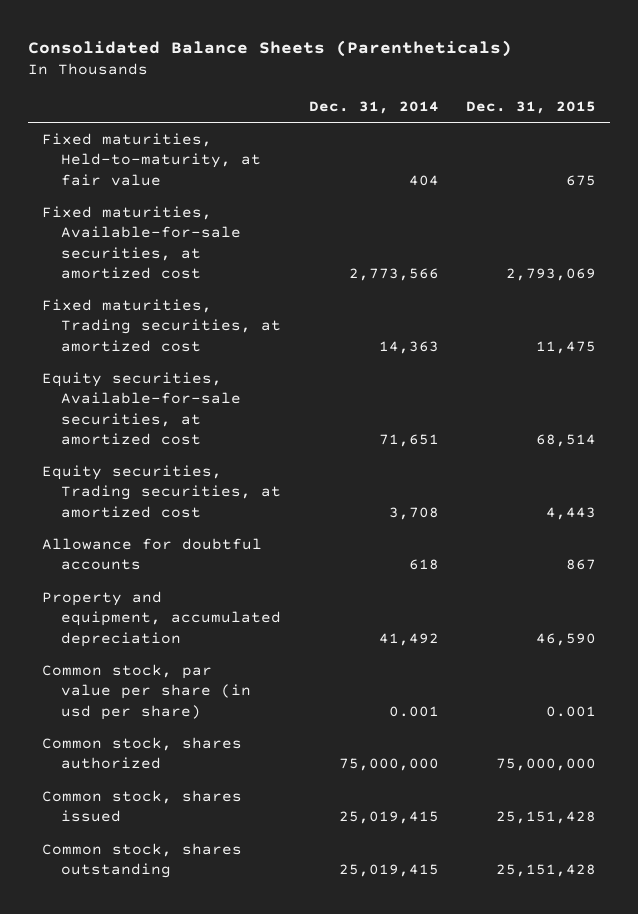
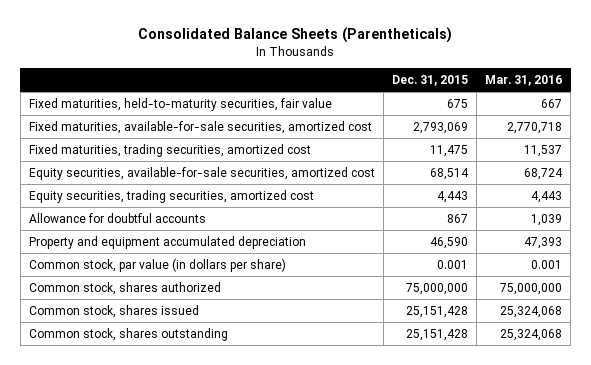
[308,100,439,114] Dec. 31, 2014 -> none
none -> [484,74,562,86] Mar. 31, 2016
[41,132,262,186] Fixed maturities, Held-to-maturity, at fair value -> [28,97,332,111] Fixed maturities, held-to-maturity securities, fair value
[41,205,242,279] Fixed maturities, Available-for-sale securities, at amortized cost -> [28,120,372,134] Fixed maturities, available-for-sale securities, amortized cost
[41,298,282,352] Fixed maturities, Trading securities, at amortized cost -> [28,143,311,157] Fixed maturities, trading securities, amortized cost
[41,371,242,445] Equity securities, Available-for-sale securities, at amortized cost -> [28,166,375,180] Equity securities, available-for-sale securities, amortized cost
[41,464,282,518] Equity securities, Trading securities, at amortized cost -> [28,189,314,203] Equity securities, trading securities, amortized cost
[41,590,282,647] Property and equipment, accumulated depreciation -> [28,235,306,249] Property and equipment accumulated depreciation
[41,663,252,720] Common stock, par value per share (in usd per share) -> [28,257,286,272] Common stock, par value (in dollars per share)

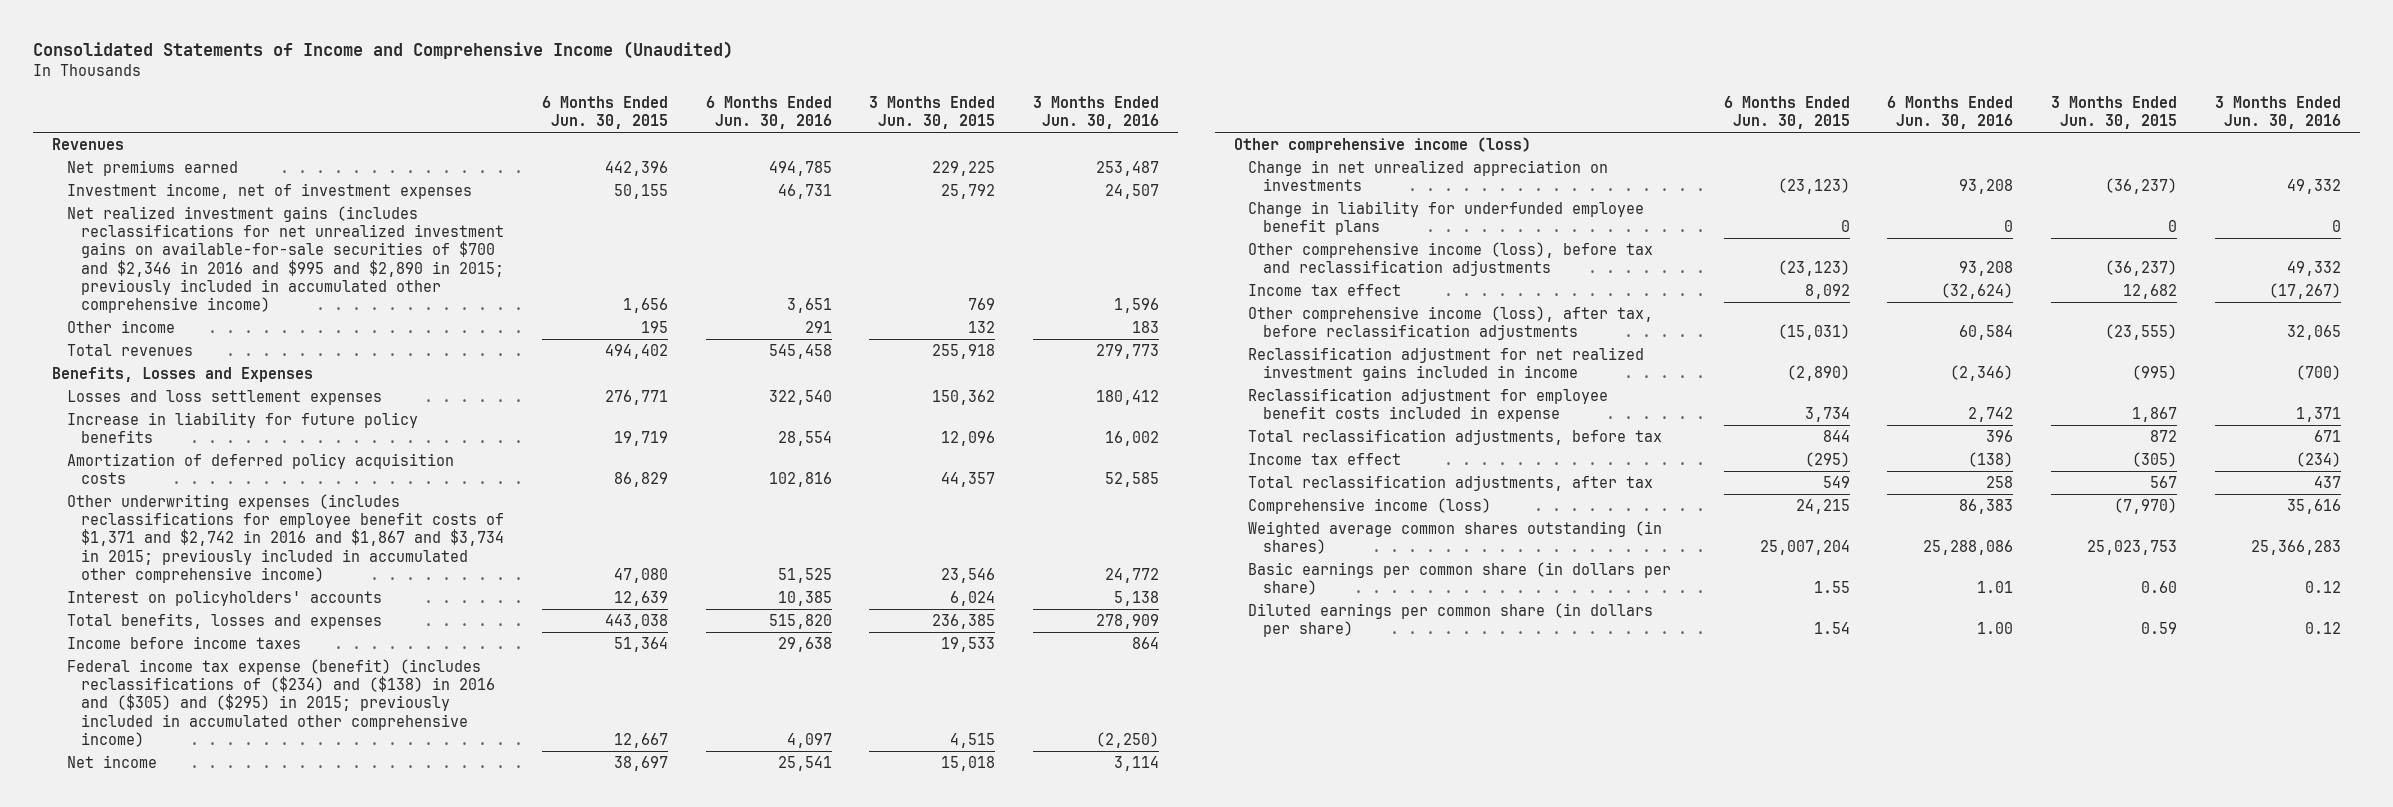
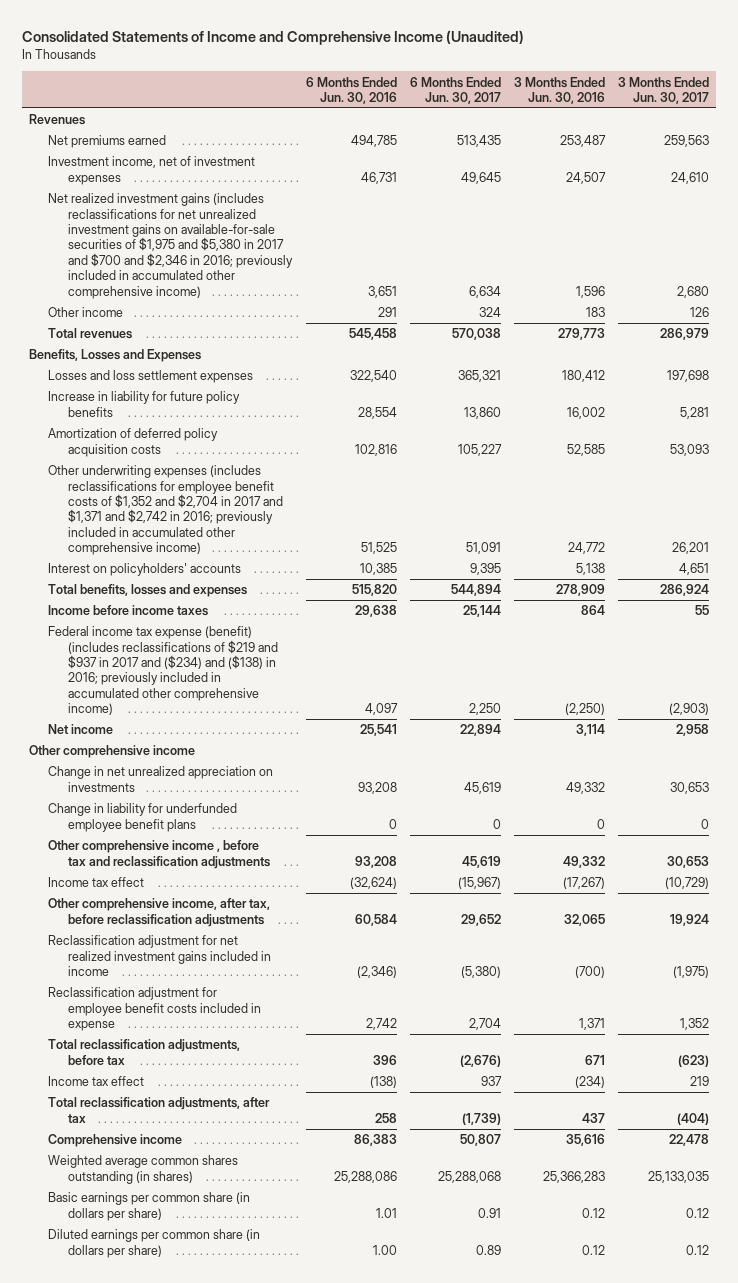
[542,95,669,130] 6 Months Ended Jun. 30, 2015 -> none
[869,95,996,130] 3 Months Ended Jun. 30, 2015 -> none
none -> [409,76,501,104] 6 Months Ended Jun. 30, 2017
none -> [618,76,710,104] 3 Months Ended Jun. 30, 2017
[66,205,505,314] Net realized investment gains (includes reclassifications for net unrealized investment gains on available-for-sale securities of $700 and $2,346 in 2016 and $995 and $2,890 in 2015; previously included in accumulated other comprehensive income) -> [48,193,294,299] Net realized investment gains (includes reclassifications for net unrealized investment gains on available-for-sale securities of $1,975 and $5,380 in 2017 and $700 and $2,346 in 2016; previously included in accumulated other comprehensive income)
[66,493,505,584] Other underwriting expenses (includes reclassifications for employee benefit costs of $1,371 and $2,742 in 2016 and $1,867 and $3,734 in 2015; previously included in accumulated other comprehensive income) -> [48,465,284,556] Other underwriting expenses (includes reclassifications for employee benefit costs of $1,352 and $2,704 in 2017 and $1,371 and $2,742 in 2016; previously included in accumulated other comprehensive income)
[66,658,496,748] Federal income tax expense (benefit) (includes reclassifications of ($234) and ($138) in 2016 and ($305) and ($295) in 2015; previously included in accumulated other comprehensive income) -> [48,626,279,716] Federal income tax expense (benefit) (includes reclassifications of $219 and $937 in 2017 and ($234) and ($138) in 2016; previously included in accumulated other comprehensive income)
[1233,136,1531,153] Other comprehensive income (loss) -> [28,745,195,759] Other comprehensive income
[1248,241,1654,277] Other comprehensive income (loss), before tax and reclassification adjustments -> [48,840,271,869] Other comprehensive income , before tax and reclassification adjustments
[1248,305,1654,341] Other comprehensive income (loss), after tax, before reclassification adjustments -> [48,898,271,927] Other comprehensive income, after tax, before reclassification adjustments
[1248,497,1492,514] Comprehensive income (loss) -> [48,1134,183,1148] Comprehensive income

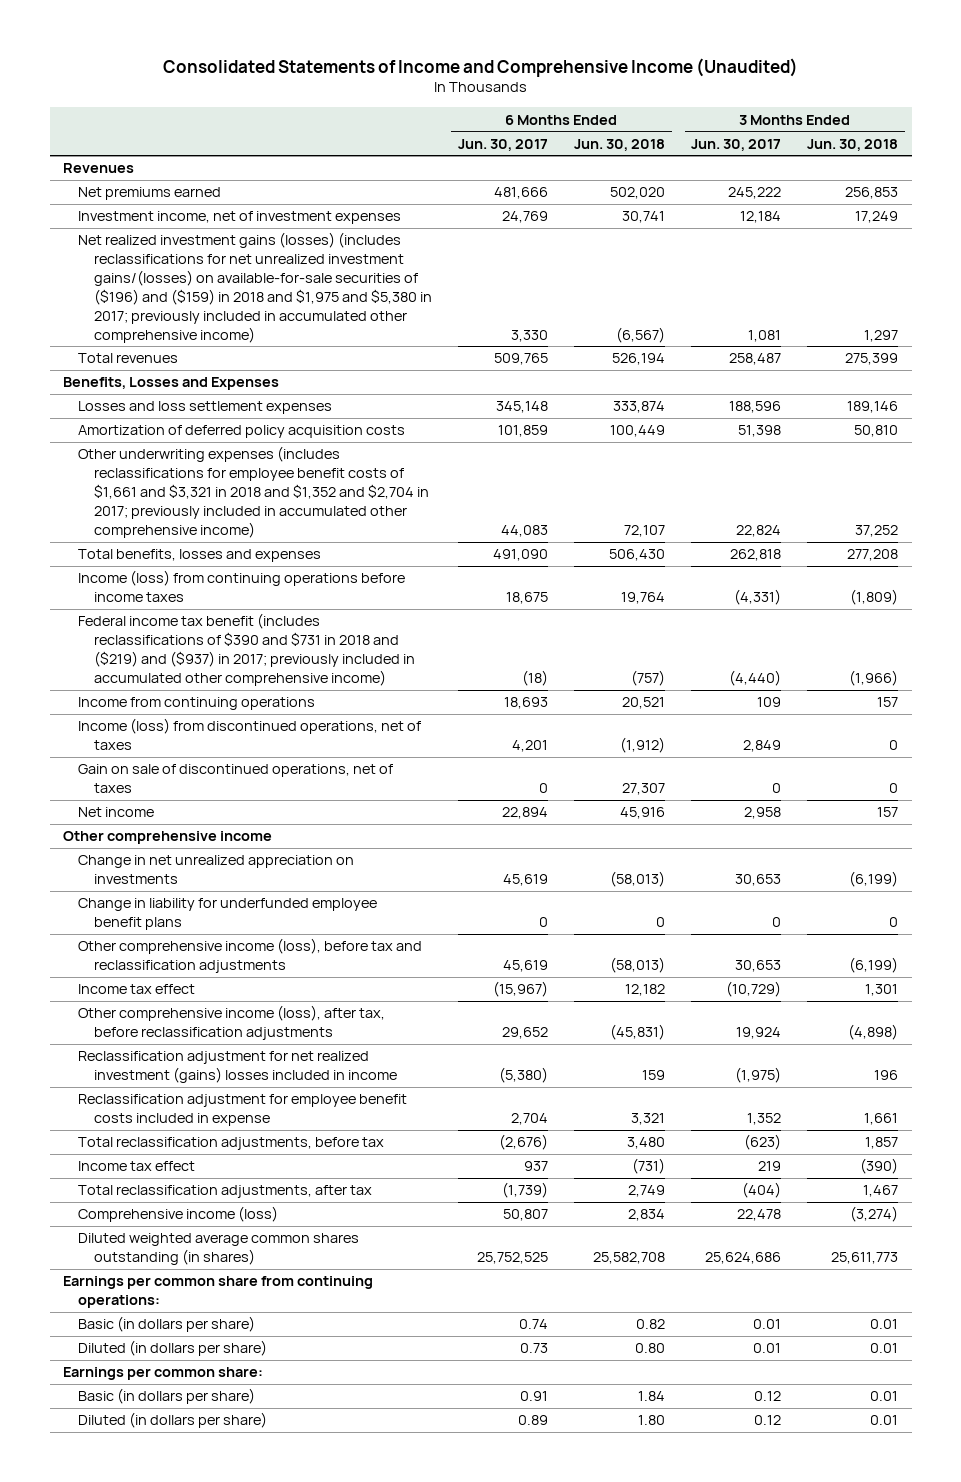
[305,76,397,104] 6 Months Ended Jun. 30, 2016 -> none
[513,76,605,104] 3 Months Ended Jun. 30, 2016 -> none
none -> [574,138,666,151] Jun. 30, 2018
none -> [807,138,899,151] Jun. 30, 2018
[48,307,124,318] Other income -> none
[456,135,501,148] 513,435 -> [493,187,548,200] 481,666
[664,135,710,148] 259,563 -> [728,187,782,200] 245,222
[460,171,501,184] 49,645 -> [501,211,548,224] 24,769
[671,171,710,184] 24,610 -> [740,211,782,224] 12,184
[48,193,294,299] Net realized investment gains (includes reclassifications for net unrealized investment gains on available-for-sale securities of $1,975 and $5,380 in 2017 and $700 and $2,346 in 2016; previously included in accumulated other comprehensive income) -> [78,232,432,343] Net realized investment gains (losses) (includes reclassifications for net unrealized investment gains/(losses) on available-for-sale securities of ($196) and ($159) in 2018 and $1,975 and $5,380 in 2017; previously included in accumulated other comprehensive income)
[468,285,501,298] 6,634 -> [510,329,548,342] 3,330
[677,285,710,298] 2,680 -> [748,329,782,342] 1,081
[451,328,501,341] 570,038 -> [493,353,548,366] 509,765
[660,328,710,341] 286,979 -> [729,353,782,366] 258,487
[48,391,241,417] Increase in liability for future policy benefits -> none
[48,563,242,577] Interest on policyholders' accounts -> none
[457,370,501,383] 365,321 -> [495,401,548,414] 345,148
[667,370,710,383] 197,698 -> [729,401,782,414] 188,596
[457,443,502,456] 105,227 -> [497,425,548,438] 101,859
[670,443,710,456] 53,093 -> [738,425,782,438] 51,398
[48,465,284,556] Other underwriting expenses (includes reclassifications for employee benefit costs of $1,352 and $2,704 in 2017 and $1,371 and $2,742 in 2016; previously included in accumulated other comprehensive income) -> [78,446,429,538] Other underwriting expenses (includes reclassifications for employee benefit costs of $1,661 and $3,321 in 2018 and $1,352 and $2,704 in 2017; previously included in accumulated other comprehensive income)
[465,542,501,555] 51,091 -> [500,524,548,537] 44,083
[672,542,710,555] 26,201 -> [736,524,782,537] 22,824
[450,584,501,597] 544,894 -> [492,549,548,562] 491,090
[660,584,710,597] 286,924 -> [730,549,782,562] 262,818
[48,605,209,617] Income before income taxes -> [78,570,406,603] Income (loss) from continuing operations before income taxes
[462,605,501,618] 25,144 -> [505,592,548,605] 18,675
[695,605,710,616] 55 -> [734,589,782,606] (4,331)
[48,626,279,716] Federal income tax expense (benefit) (includes reclassifications of $219 and $937 in 2017 and ($234) and ($138) in 2016; previously included in accumulated other comprehensive income) -> [78,613,415,687] Federal income tax benefit (includes reclassifications of $390 and $731 in 2018 and ($219) and ($937) in 2017; previously included in accumulated other comprehensive income)
[468,703,501,716] 2,250 -> [521,670,548,687] (18)
[669,703,710,716] (2,903) -> [729,670,782,687] (4,440)
none -> [78,697,316,711] Income from continuing operations
none -> [78,718,422,751] Income (loss) from discontinued operations, net of taxes
none -> [78,764,394,794] Gain on sale of discontinued operations, net of taxes
[48,840,271,869] Other comprehensive income , before tax and reclassification adjustments -> [78,938,423,974] Other comprehensive income (loss), before tax and reclassification adjustments
[48,898,271,927] Other comprehensive income, after tax, before reclassification adjustments -> [78,1005,386,1041] Other comprehensive income (loss), after tax, before reclassification adjustments
[48,935,272,977] Reclassification adjustment for net realized investment gains included in income -> [78,1051,397,1084] Reclassification adjustment for net realized investment (gains) losses included in income
[48,1134,183,1148] Comprehensive income -> [78,1206,279,1223] Comprehensive income (loss)
[48,1155,239,1184] Weighted average common shares outstanding (in shares) -> [78,1233,360,1266] Diluted weighted average common shares outstanding (in shares)
[437,1170,501,1183] 25,288,068 -> [476,1252,548,1265] 25,752,525
[648,1170,710,1183] 25,133,035 -> [705,1252,782,1265] 25,624,686
none -> [62,1276,373,1309] Earnings per common share from continuing operations:
none -> [78,1316,256,1333] Basic (in dollars per share)
none -> [78,1340,268,1357] Diluted (in dollars per share)
none -> [62,1367,263,1381] Earnings per common share:
[48,1192,251,1221] Basic earnings per common share (in dollars per share) -> [78,1388,256,1405] Basic (in dollars per share)
[48,1229,261,1258] Diluted earnings per common share (in dollars per share) -> [78,1412,268,1429] Diluted (in dollars per share)

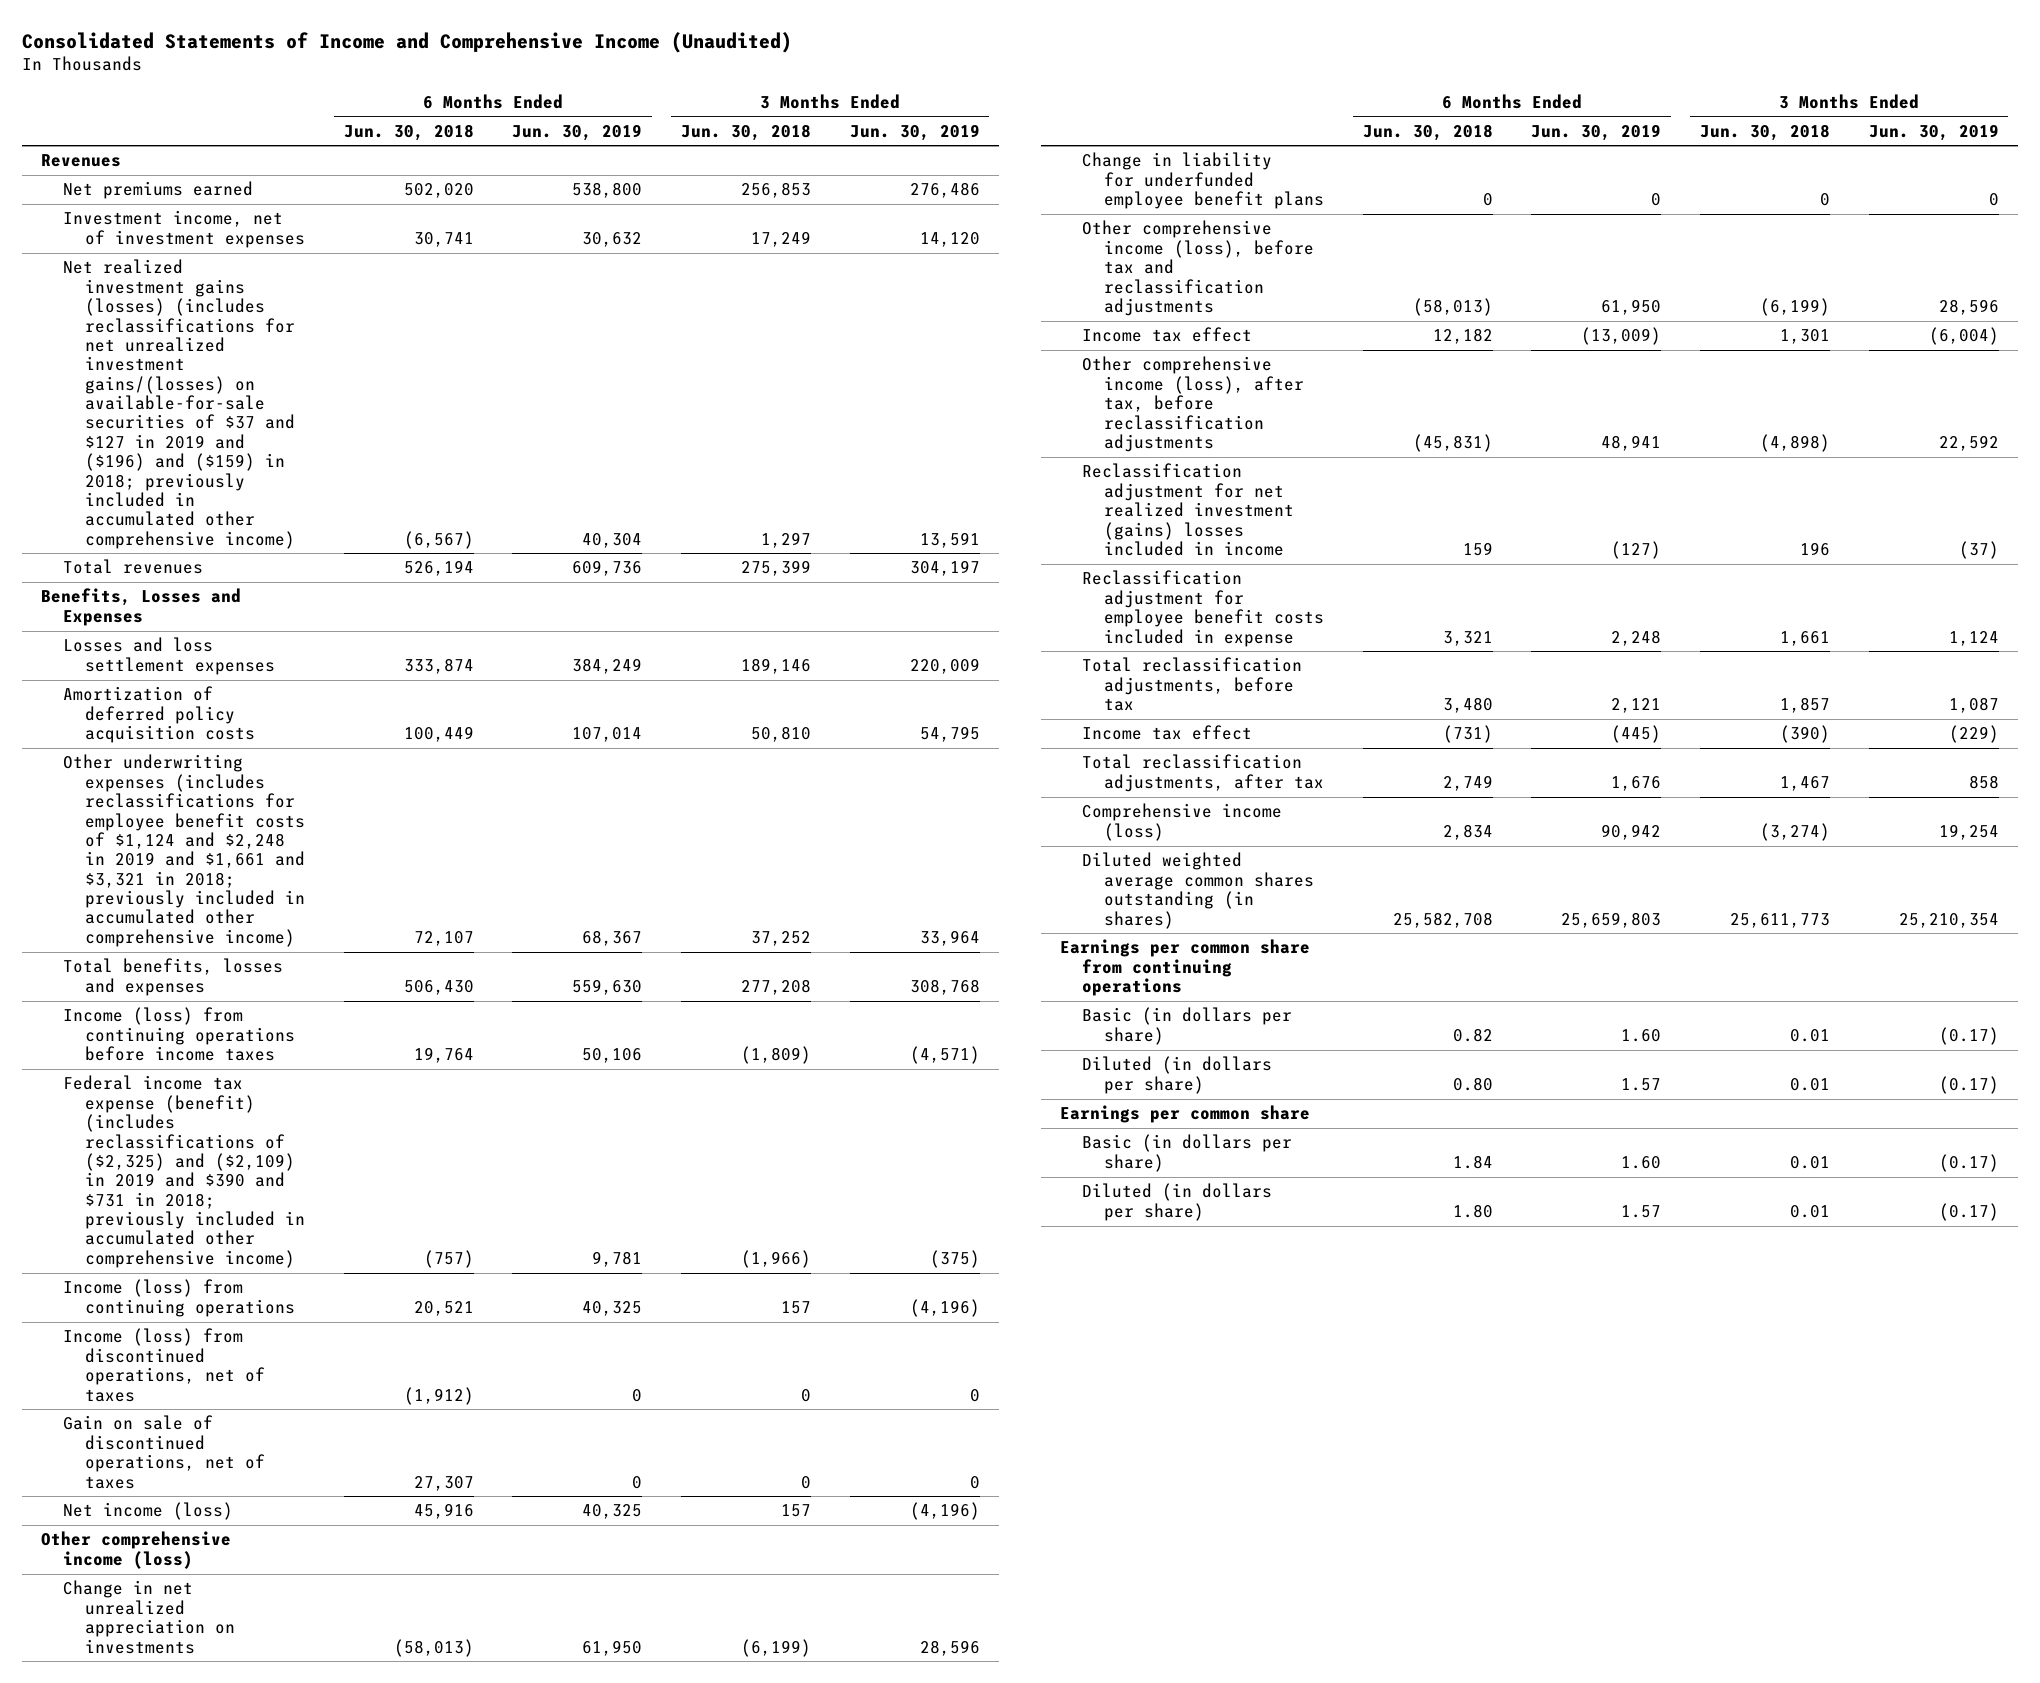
[457,138,548,151] Jun. 30, 2017 -> none
[691,138,782,151] Jun. 30, 2017 -> none
none -> [512,123,643,141] Jun. 30, 2019
none -> [849,123,980,141] Jun. 30, 2019
[78,232,432,343] Net realized investment gains (losses) (includes reclassifications for net unrealized investment gains/(losses) on available-for-sale securities of ($196) and ($159) in 2018 and $1,975 and $5,380 in 2017; previously included in accumulated other comprehensive income) -> [62,259,295,549] Net realized investment gains (losses) (includes reclassifications for net unrealized investment gains/(losses) on available-for-sale securities of $37 and $127 in 2019 and ($196) and ($159) in 2018; previously included in accumulated other comprehensive income)
[78,446,429,538] Other underwriting expenses (includes reclassifications for employee benefit costs of $1,661 and $3,321 in 2018 and $1,352 and $2,704 in 2017; previously included in accumulated other comprehensive income) -> [62,754,305,947] Other underwriting expenses (includes reclassifications for employee benefit costs of $1,124 and $2,248 in 2019 and $1,661 and $3,321 in 2018; previously included in accumulated other comprehensive income)
[78,613,415,687] Federal income tax benefit (includes reclassifications of $390 and $731 in 2018 and ($219) and ($937) in 2017; previously included in accumulated other comprehensive income) -> [62,1075,305,1268] Federal income tax expense (benefit) (includes reclassifications of ($2,325) and ($2,109) in 2019 and $390 and $731 in 2018; previously included in accumulated other comprehensive income)
[78,697,316,711] Income from continuing operations -> [62,1279,295,1317] Income (loss) from continuing operations
[78,807,155,818] Net income -> [62,1502,233,1521] Net income (loss)
[62,831,272,845] Other comprehensive income -> [41,1531,232,1569] Other comprehensive income (loss)
[62,1276,373,1309] Earnings per common share from continuing operations: -> [1060,939,1311,997] Earnings per common share from continuing operations
[62,1367,263,1381] Earnings per common share: -> [1060,1105,1311,1124] Earnings per common share

